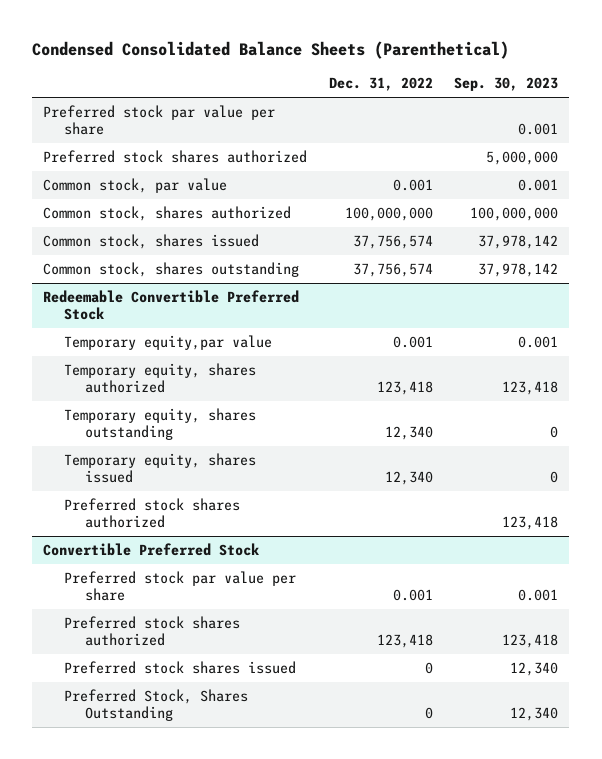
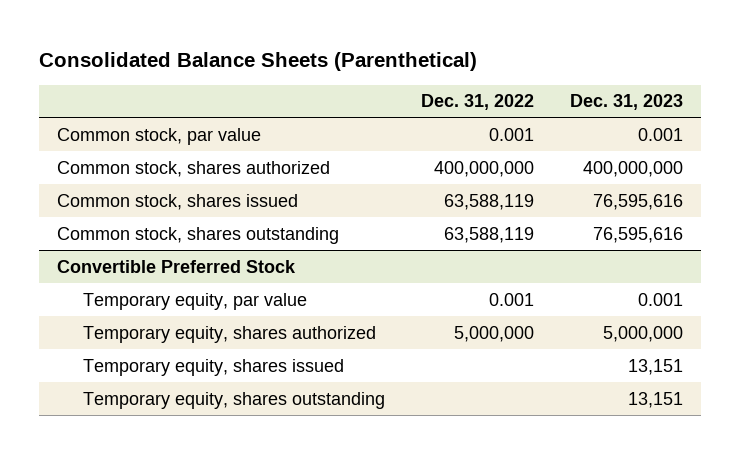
[32,40,510,59] Condensed Consolidated Balance Sheets (Parenthetical) -> [39,51,478,71] Consolidated Balance Sheets (Parenthetical)
[454,77,559,92] Sep. 30, 2023 -> none
none -> [570,94,684,111] Dec. 31, 2023
[43,104,276,135] Preferred stock par value per share -> none
[43,149,308,163] Preferred stock shares authorized -> none
[43,289,300,320] Redeemable Convertible Preferred Stock -> none
[63,334,272,350] Temporary equity,par value -> none
[63,362,256,393] Temporary equity, shares authorized -> none
[63,407,256,440] Temporary equity, shares outstanding -> none
[63,452,256,483] Temporary equity, shares issued -> none
[63,497,240,528] Preferred stock shares authorized -> none
[344,206,433,221] 100,000,000 -> [434,160,535,177] 400,000,000
[352,234,433,249] 37,756,574 -> [444,193,535,210] 63,588,119
[352,262,433,277] 37,756,574 -> [444,226,535,243] 63,588,119
[63,570,296,601] Preferred stock par value per share -> none
[63,615,240,646] Preferred stock shares authorized -> none
[63,660,296,674] Preferred stock shares issued -> none
[63,688,248,721] Preferred Stock, Shares Outstanding -> none
none -> [83,292,308,310] Temporary equity, par value
none -> [83,325,377,343] Temporary equity, shares authorized
none -> [83,358,345,376] Temporary equity, shares issued
none -> [83,391,386,409] Temporary equity, shares outstanding

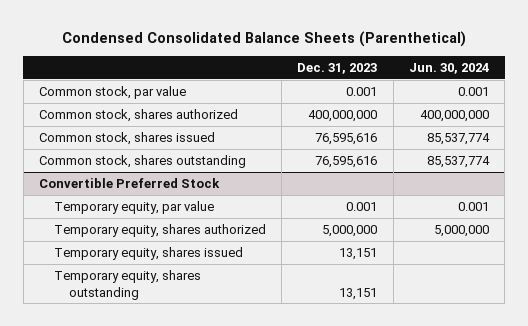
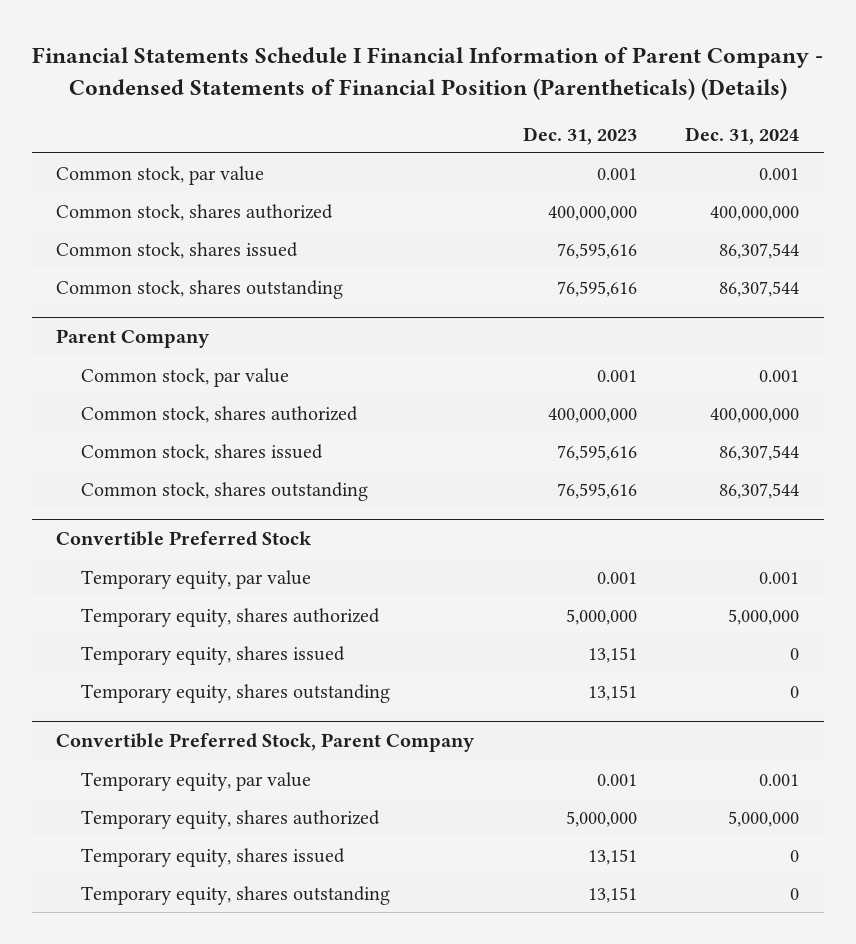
[61,30,466,47] Condensed Consolidated Balance Sheets (Parenthetical) -> [31,47,823,100] Financial Statements Schedule I Financial Information of Parent Company - Condensed Statements of Financial Position (Parentheticals) (Details)
[408,62,489,74] Jun. 30, 2024 -> none
none -> [685,126,800,145] Dec. 31, 2024
none -> [56,329,211,349] Parent Company
none -> [80,367,289,387] Common stock, par value
none -> [80,405,358,423] Common stock, shares authorized
none -> [80,443,323,461] Common stock, shares issued
none -> [80,481,368,501] Common stock, shares outstanding
none -> [56,733,476,753] Convertible Preferred Stock, Parent Company
none -> [80,771,311,791] Temporary equity, par value
none -> [80,809,380,829] Temporary equity, shares authorized
none -> [80,847,345,867] Temporary equity, shares issued
none -> [80,885,390,905] Temporary equity, shares outstanding

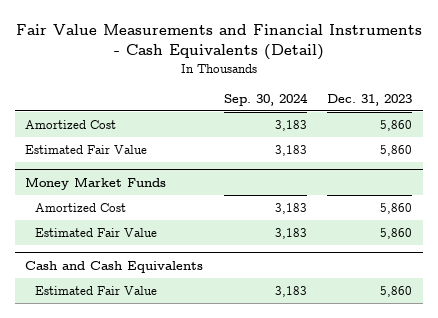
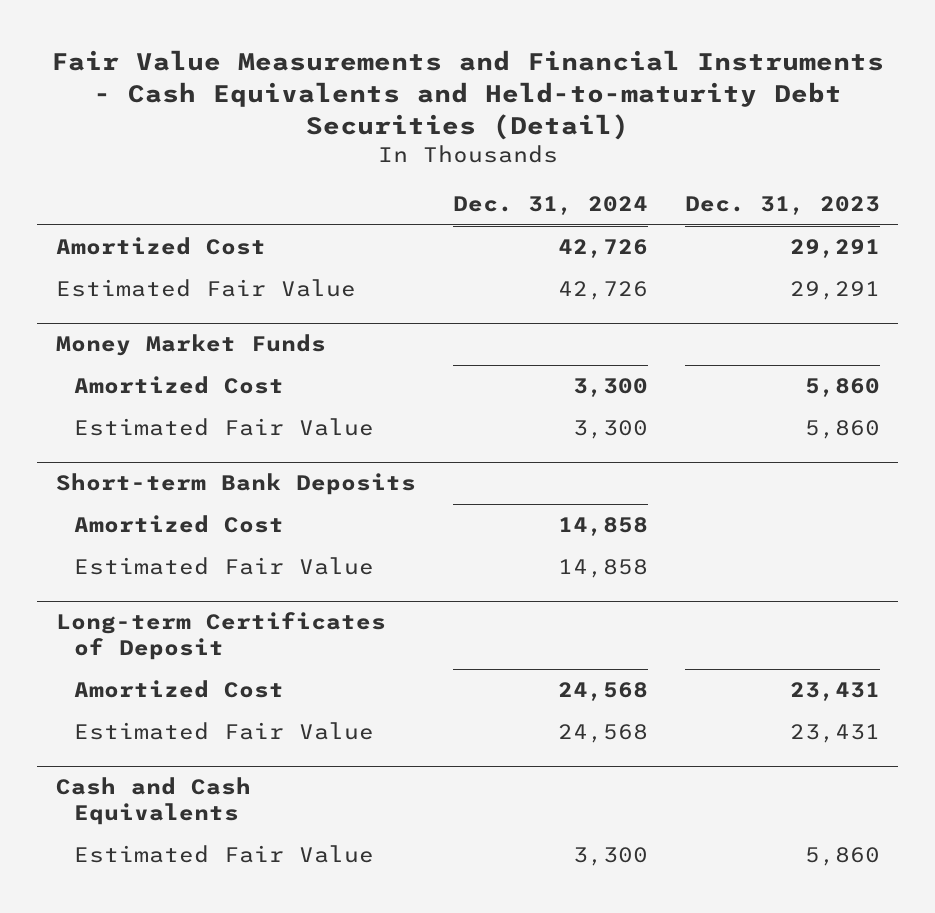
[15,24,422,61] Fair Value Measurements and Financial Instruments - Cash Equivalents (Detail) -> [50,49,884,141] Fair Value Measurements and Financial Instruments - Cash Equivalents and Held-to-maturity Debt Securities (Detail)
[223,92,308,106] Sep. 30, 2024 -> none
none -> [452,196,648,216] Dec. 31, 2024
[380,119,413,131] 5,860 -> [789,239,880,259] 29,291
[380,144,413,156] 5,860 -> [789,281,880,301] 29,291
none -> [55,473,416,496] Short-term Bank Deposits
none -> [74,515,285,534] Amortized Cost
none -> [74,557,375,576] Estimated Fair Value
none -> [55,612,386,661] Long-term Certificates of Deposit
none -> [74,680,285,699] Amortized Cost
none -> [74,722,375,741] Estimated Fair Value

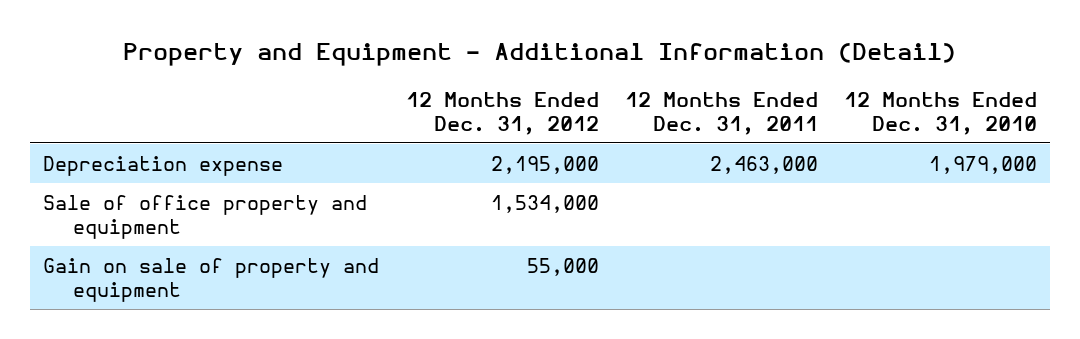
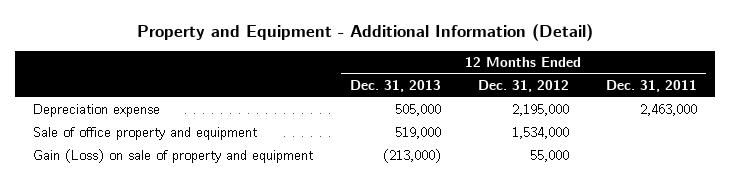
[844,92,1038,135] 12 Months Ended Dec. 31, 2010 -> none
none -> [349,80,441,93] Dec. 31, 2013
[43,257,380,302] Gain on sale of property and equipment -> [33,149,314,164] Gain (Loss) on sale of property and equipment

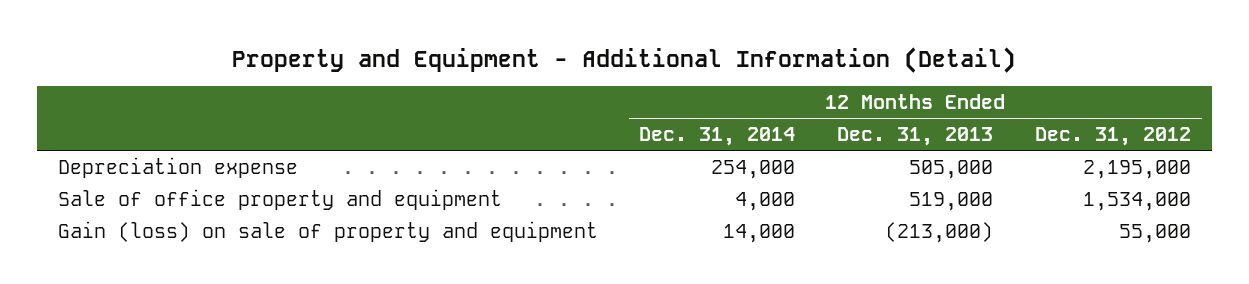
[605,80,697,93] Dec. 31, 2011 -> none
none -> [639,126,796,146] Dec. 31, 2014
[33,149,314,164] Gain (Loss) on sale of property and equipment -> [57,220,598,242] Gain (loss) on sale of property and equipment

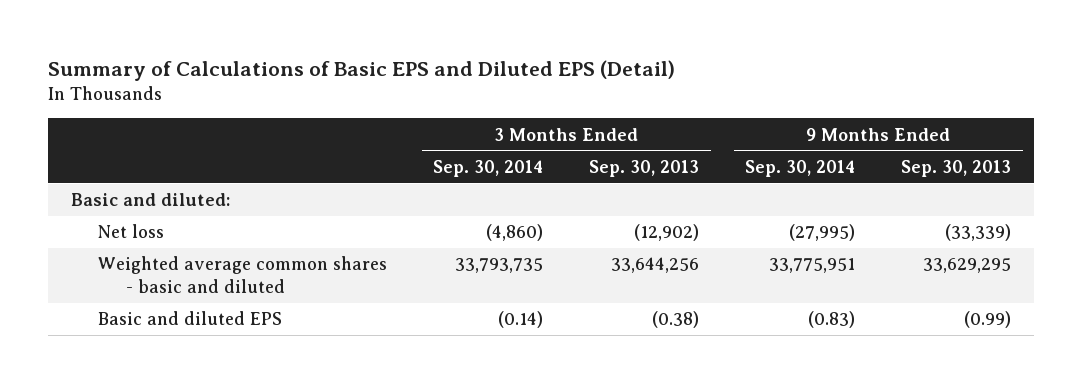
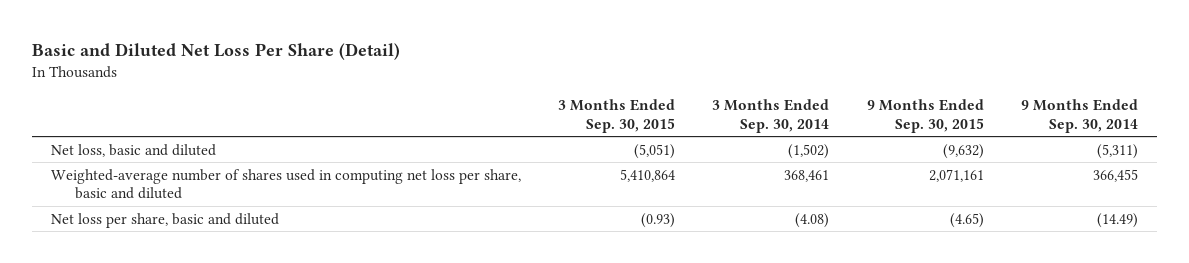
[47,59,675,81] Summary of Calculations of Basic EPS and Diluted EPS (Detail) -> [32,43,401,61] Basic and Diluted Net Loss Per Share (Detail)
[589,159,700,177] Sep. 30, 2013 -> none
[901,159,1012,177] Sep. 30, 2013 -> none
none -> [558,99,676,133] 3 Months Ended Sep. 30, 2015
none -> [866,99,984,133] 9 Months Ended Sep. 30, 2015
[70,193,230,207] Basic and diluted: -> none
[98,224,165,239] Net loss -> [50,143,216,157] Net loss, basic and diluted
[486,224,544,242] (4,860) -> [788,143,830,159] (1,502)
[789,224,856,242] (27,995) -> [1097,143,1139,159] (5,311)
[98,256,388,293] Weighted average common shares - basic and diluted -> [50,168,521,200] Weighted-average number of shares used in computing net loss per share, basic and diluted
[455,258,544,274] 33,793,735 -> [784,169,830,182] 368,461
[769,258,856,274] 33,775,951 -> [1093,168,1139,182] 366,455
[98,311,283,326] Basic and diluted EPS -> [50,212,279,228] Net loss per share, basic and diluted
[498,311,544,329] (0.14) -> [795,212,830,228] (4.08)
[808,311,856,329] (0.83) -> [1097,212,1139,228] (14.49)

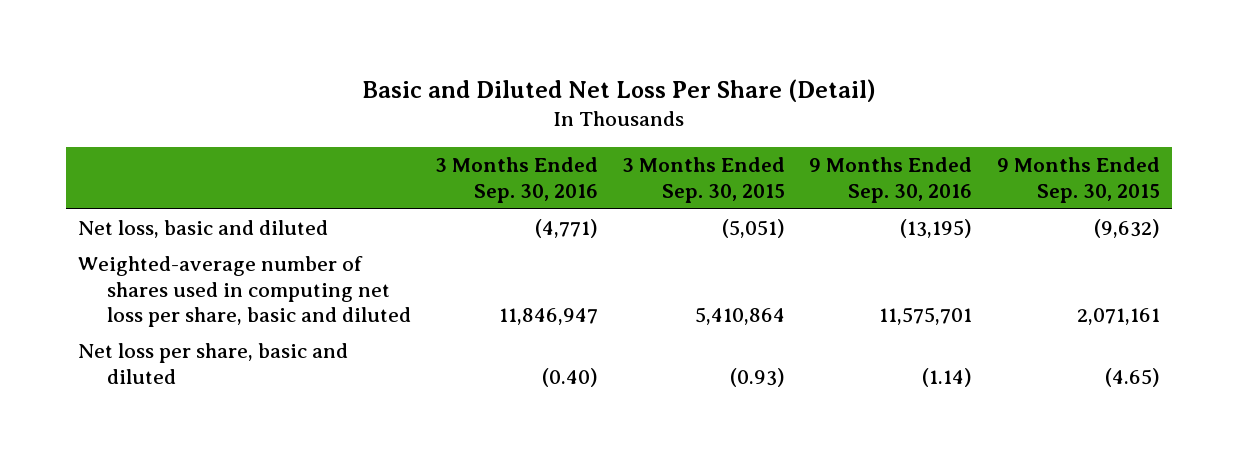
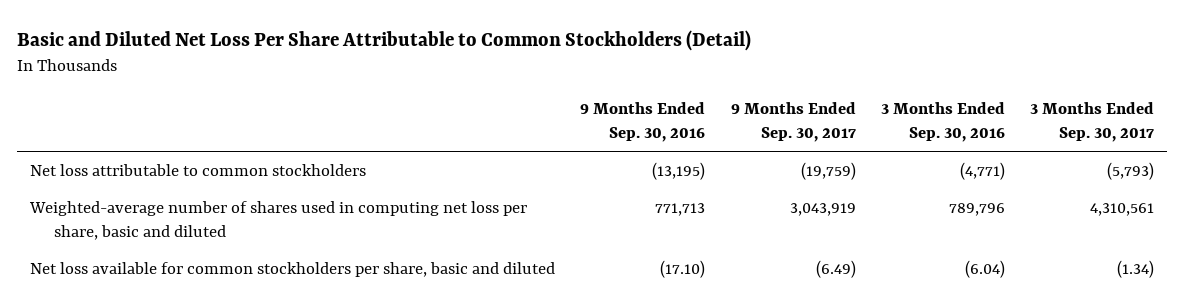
[361,79,876,103] Basic and Diluted Net Loss Per Share (Detail) -> [17,30,752,52] Basic and Diluted Net Loss Per Share Attributable to Common Stockholders (Detail)
[622,157,786,203] 3 Months Ended Sep. 30, 2015 -> none
[996,157,1160,203] 9 Months Ended Sep. 30, 2015 -> none
none -> [730,101,856,142] 9 Months Ended Sep. 30, 2017
none -> [1030,101,1155,142] 3 Months Ended Sep. 30, 2017
[77,220,328,239] Net loss, basic and diluted -> [30,163,367,176] Net loss attributable to common stockholders
[499,308,599,326] 11,846,947 -> [949,202,1006,216] 789,796
[879,307,973,326] 11,575,701 -> [655,202,706,216] 771,713
[77,343,348,384] Net loss per share, basic and diluted -> [30,261,556,277] Net loss available for common stockholders per share, basic and diluted
[542,367,599,387] (0.40) -> [965,259,1006,278] (6.04)
[922,367,973,387] (1.14) -> [660,259,706,278] (17.10)

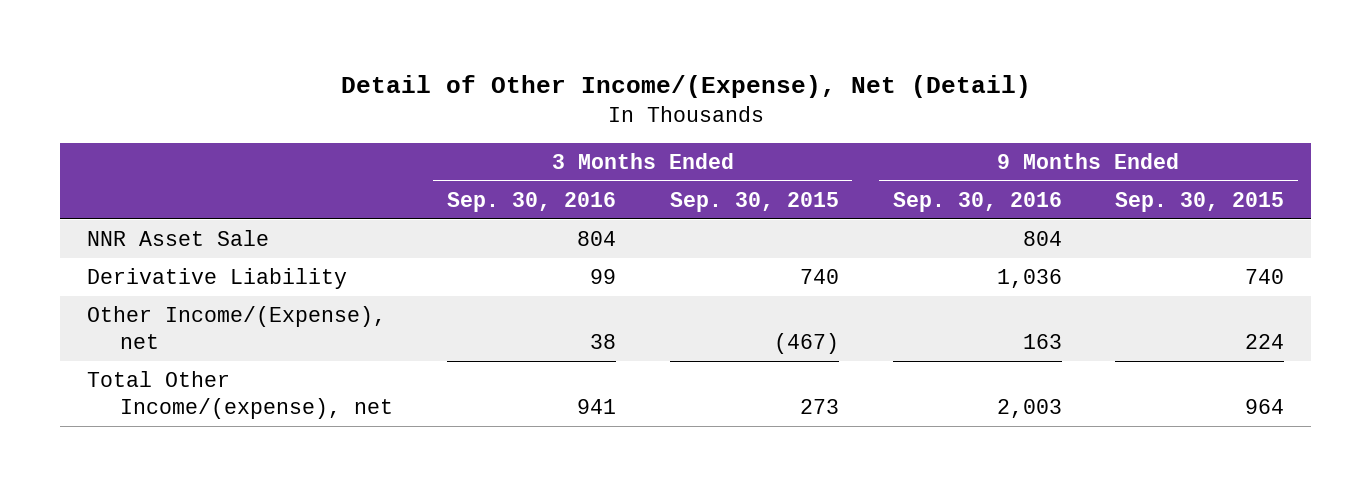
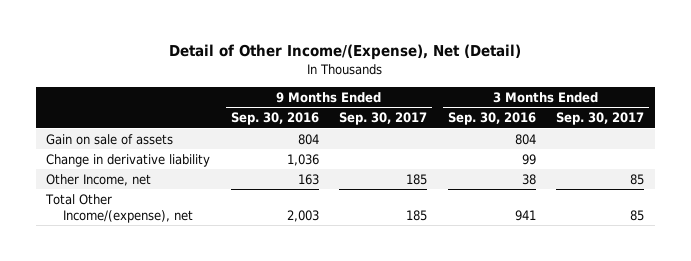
[669,191,839,212] Sep. 30, 2015 -> none
[1115,191,1285,212] Sep. 30, 2015 -> none
none -> [339,112,428,126] Sep. 30, 2017
none -> [556,112,645,126] Sep. 30, 2017
[86,229,269,246] NNR Asset Sale -> [46,133,174,145] Gain on sale of assets
[86,267,347,289] Derivative Liability -> [46,153,211,167] Change in derivative liability
[86,305,386,350] Other Income/(Expense), net -> [46,173,152,186] Other Income, net

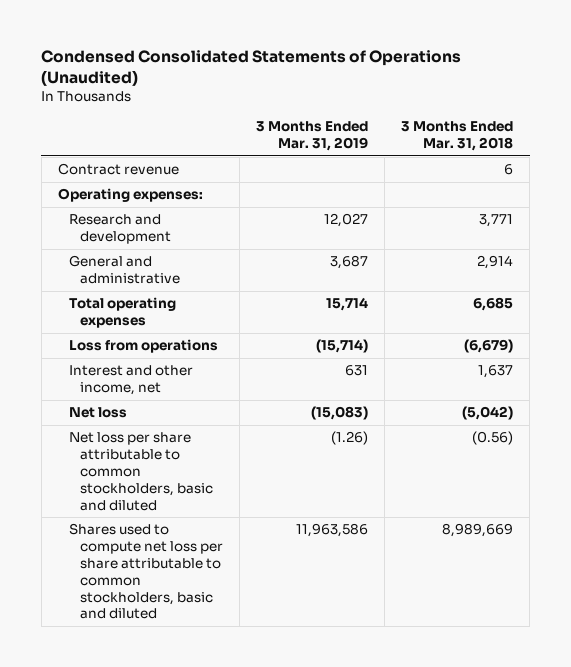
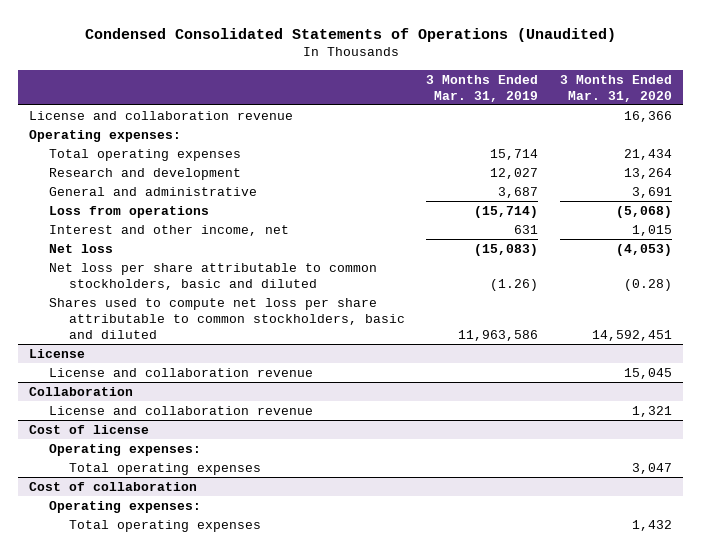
[401,121,514,152] 3 Months Ended Mar. 31, 2018 -> none
none -> [559,74,672,102] 3 Months Ended Mar. 31, 2020
[57,163,179,176] Contract revenue -> [29,110,294,120] License and collaboration revenue
[68,297,176,329] Total operating expenses -> [48,148,241,161] Total operating expenses
none -> [29,348,86,358] License
none -> [48,367,313,377] License and collaboration revenue
none -> [29,386,134,396] Collaboration
none -> [48,405,313,415] License and collaboration revenue
none -> [29,424,150,434] Cost of license
none -> [48,443,201,456] Operating expenses:
none -> [68,462,261,475] Total operating expenses
none -> [29,481,198,491] Cost of collaboration
none -> [48,500,201,513] Operating expenses:
none -> [68,519,261,532] Total operating expenses

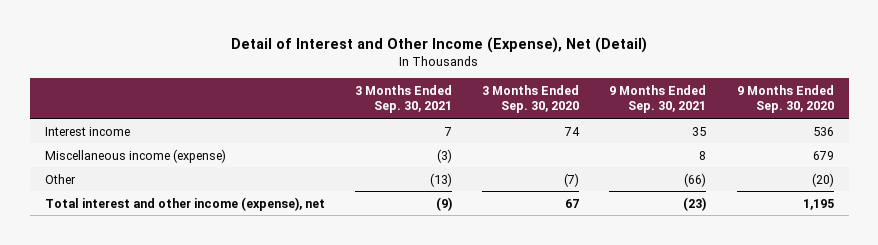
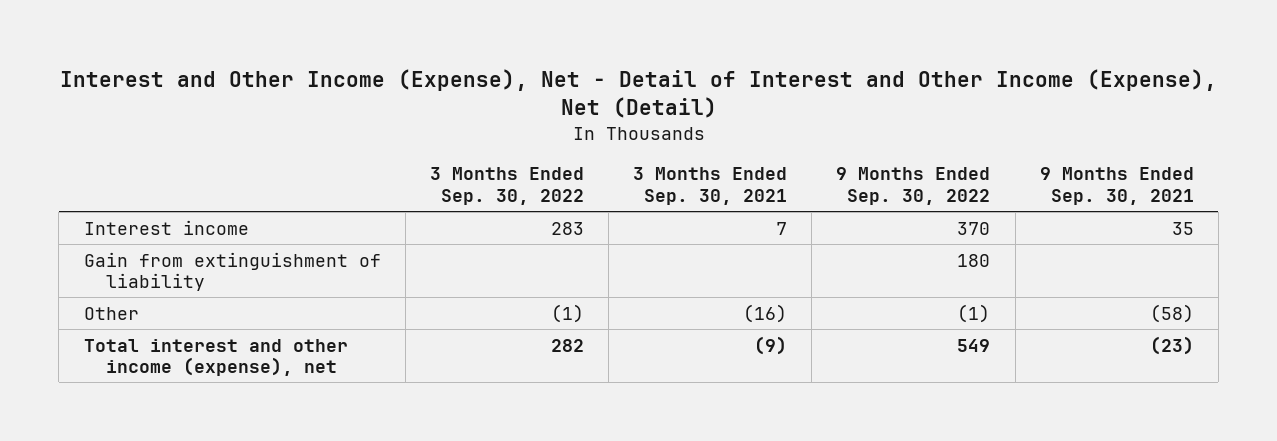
[231,36,648,53] Detail of Interest and Other Income (Expense), Net (Detail) -> [59,69,1217,119] Interest and Other Income (Expense), Net - Detail of Interest and Other Income (Expense), Net (Detail)
[482,84,580,114] 3 Months Ended Sep. 30, 2020 -> none
[736,84,834,114] 9 Months Ended Sep. 30, 2020 -> none
none -> [429,167,584,205] 3 Months Ended Sep. 30, 2022
none -> [836,167,991,205] 9 Months Ended Sep. 30, 2022
[44,148,226,163] Miscellaneous income (expense) -> none
none -> [83,251,381,291] Gain from extinguishment of liability
[429,172,452,187] (13) -> [743,303,788,323] (16)
[684,172,707,187] (66) -> [1149,303,1194,323] (58)

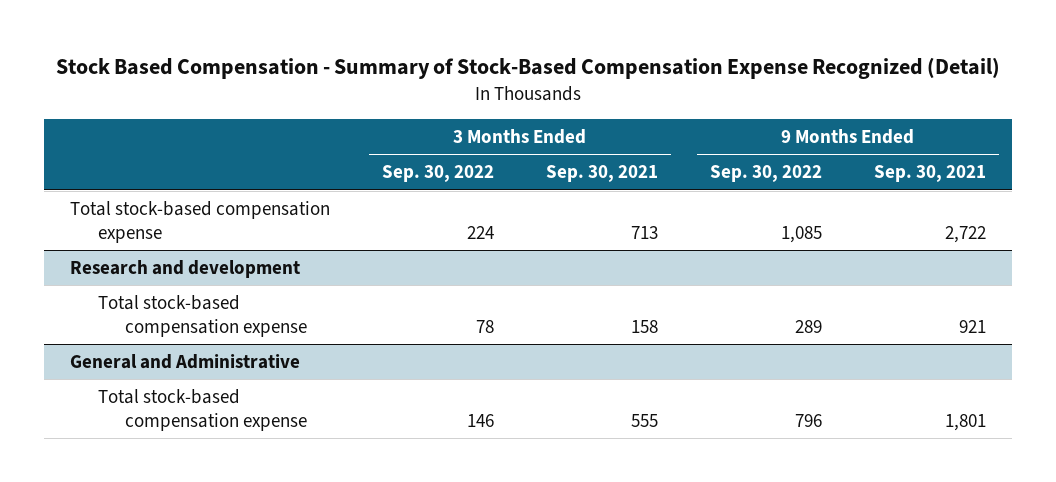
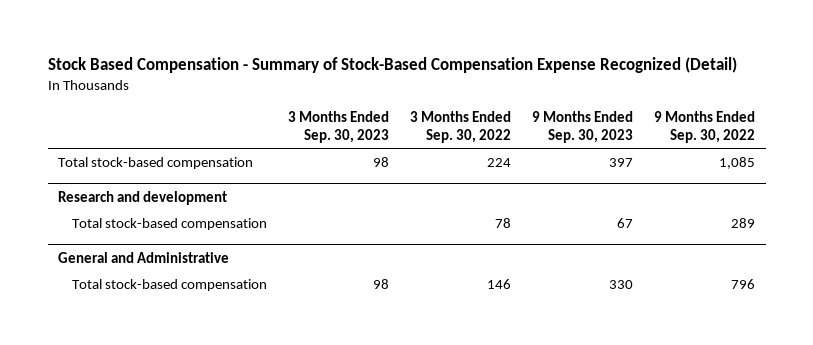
[546,165,659,183] Sep. 30, 2021 -> none
[874,165,987,183] Sep. 30, 2021 -> none
none -> [287,111,389,143] 3 Months Ended Sep. 30, 2023
none -> [531,111,633,143] 9 Months Ended Sep. 30, 2023
[69,200,330,243] Total stock-based compensation expense -> [58,156,254,169] Total stock-based compensation
[97,294,308,337] Total stock-based compensation expense -> [71,217,267,230] Total stock-based compensation
[97,388,308,431] Total stock-based compensation expense -> [71,278,267,291] Total stock-based compensation

